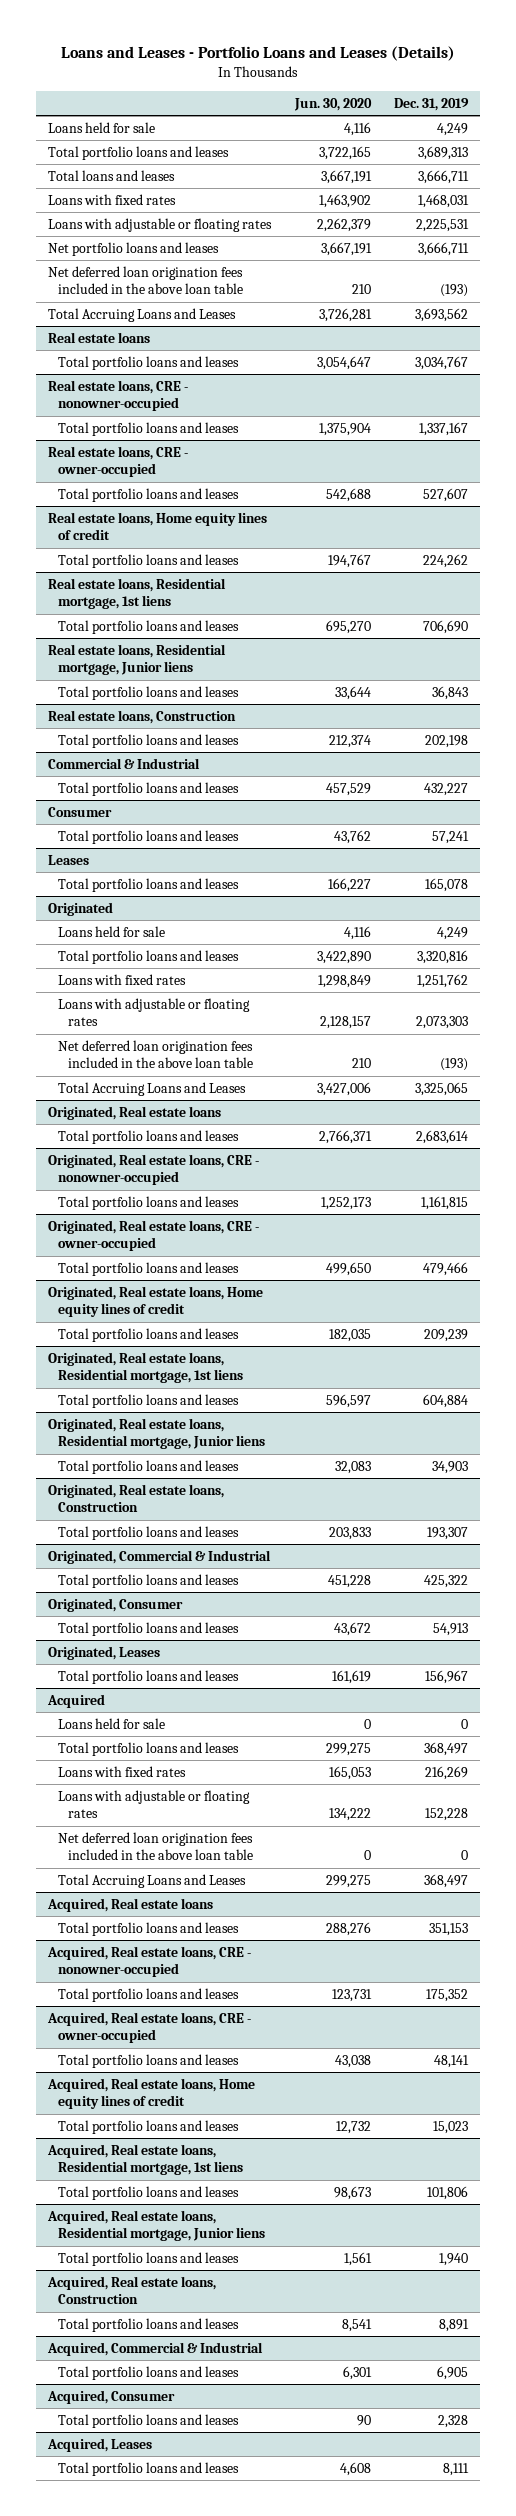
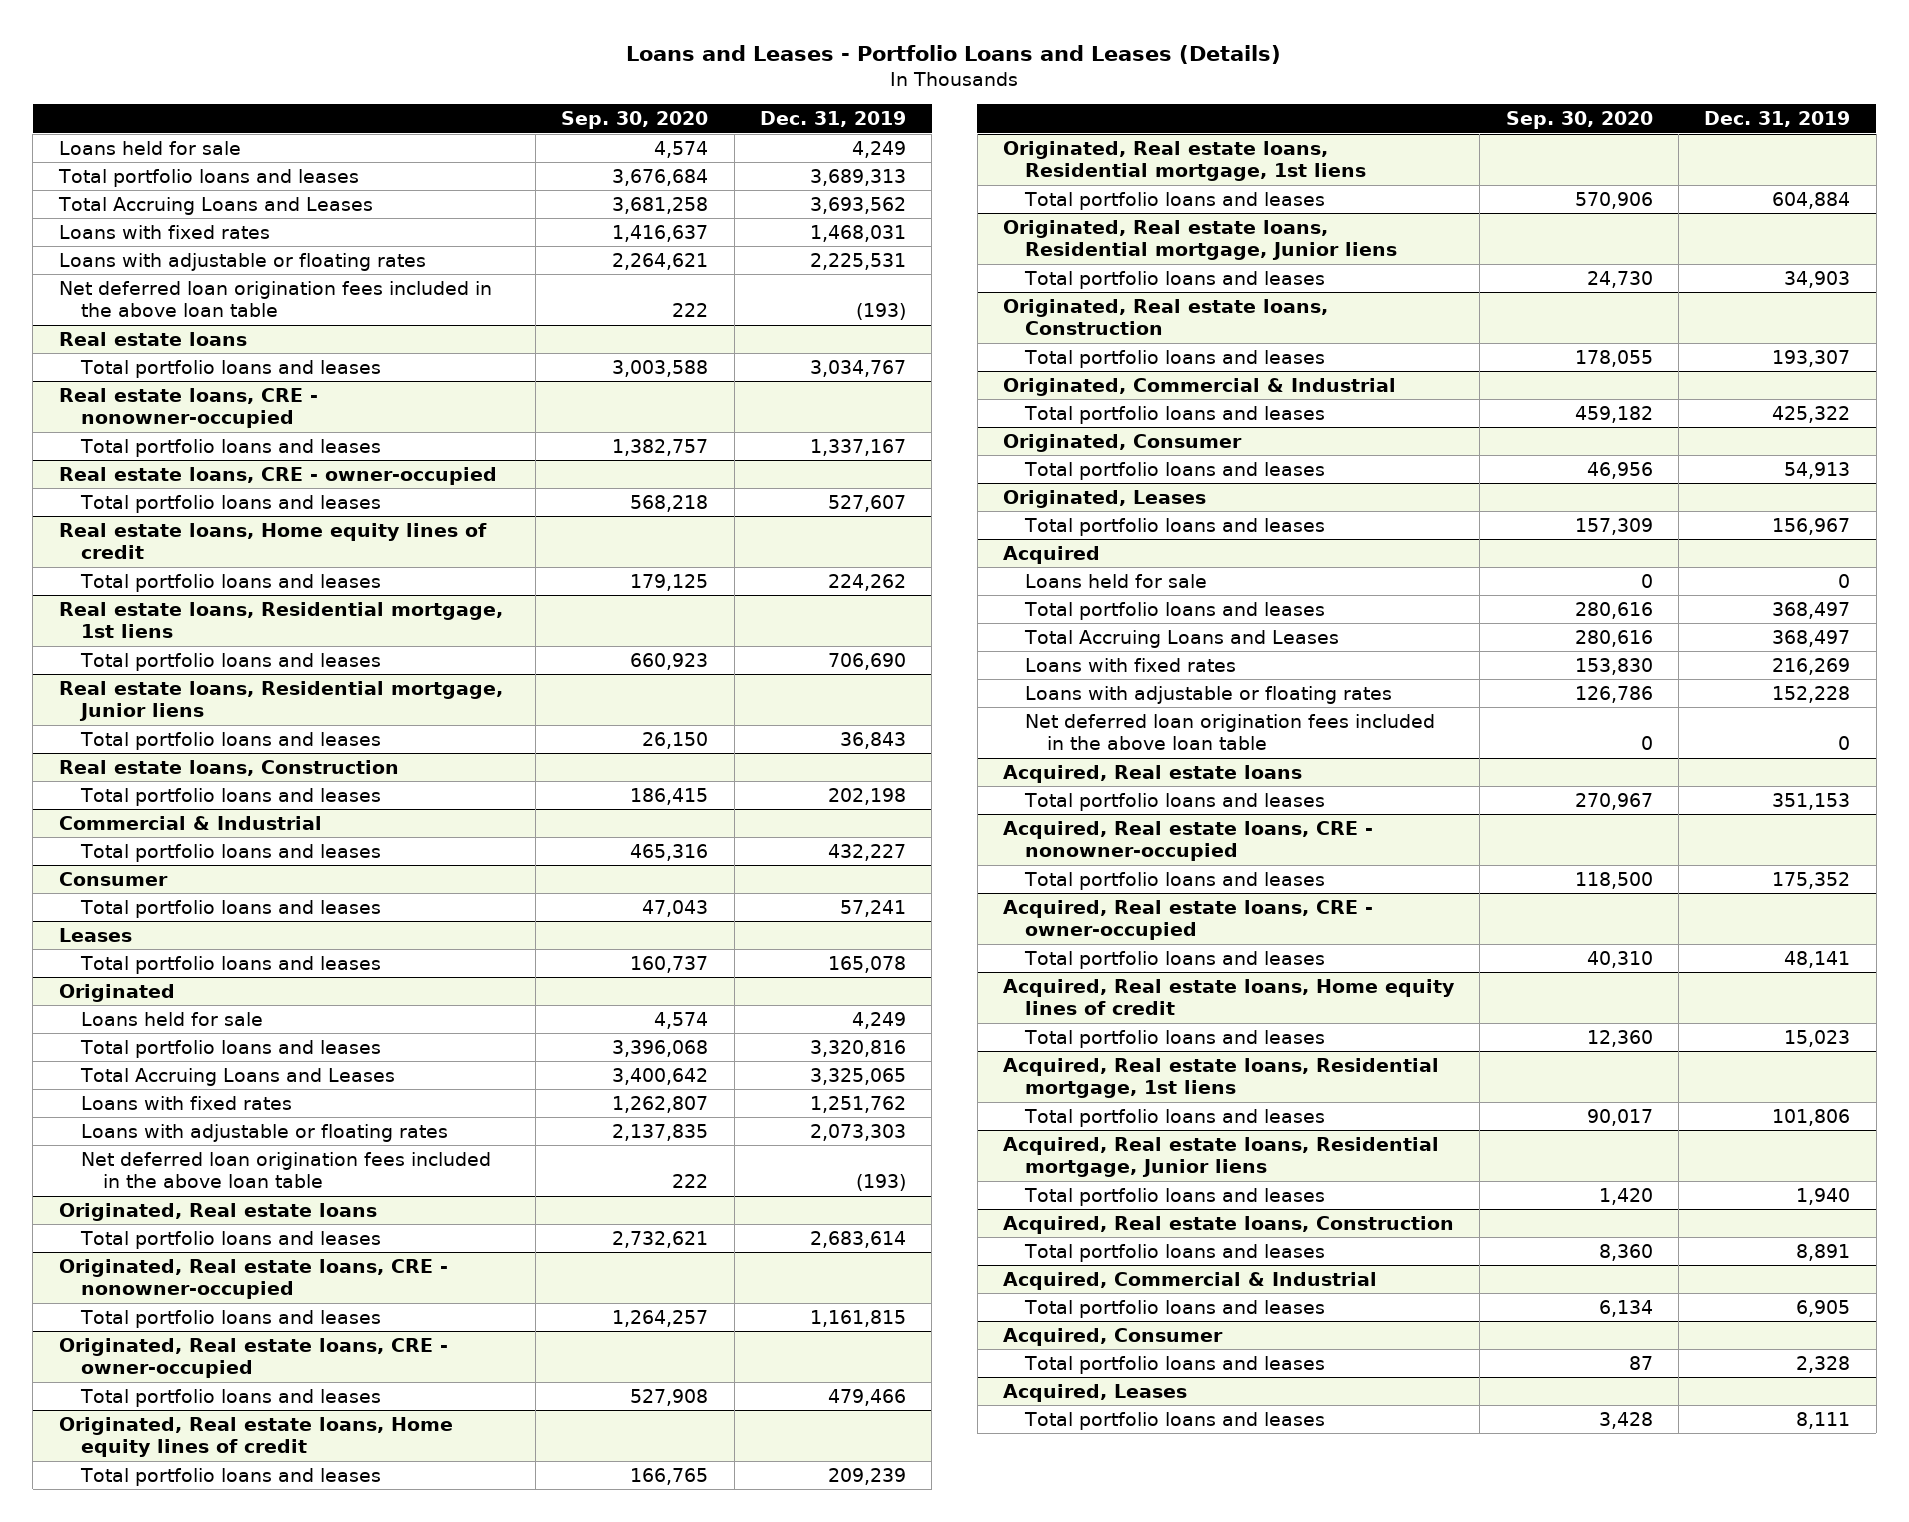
[293,97,372,111] Jun. 30, 2020 -> none
none -> [561,111,709,130] Sep. 30, 2020
[47,169,175,181] Total loans and leases -> none
[47,307,236,322] Total Accruing Loans and Leases -> [57,196,373,215] Total Accruing Loans and Leases
[47,241,219,256] Net portfolio loans and leases -> none
[58,1081,247,1096] Total Accruing Loans and Leases -> [79,1067,395,1086] Total Accruing Loans and Leases
[58,1873,247,1888] Total Accruing Loans and Leases -> [1024,629,1340,648] Total Accruing Loans and Leases

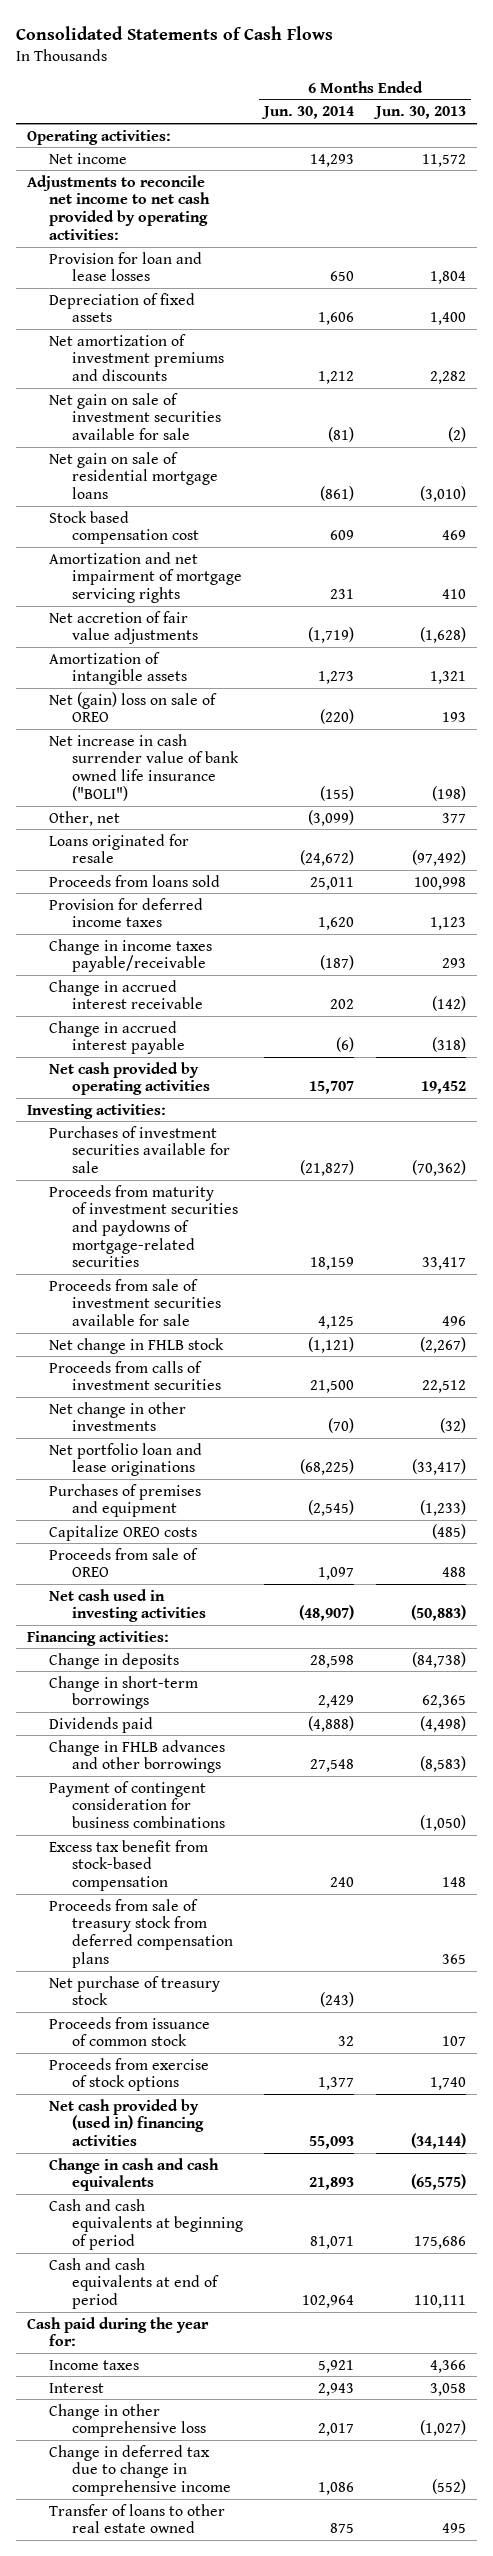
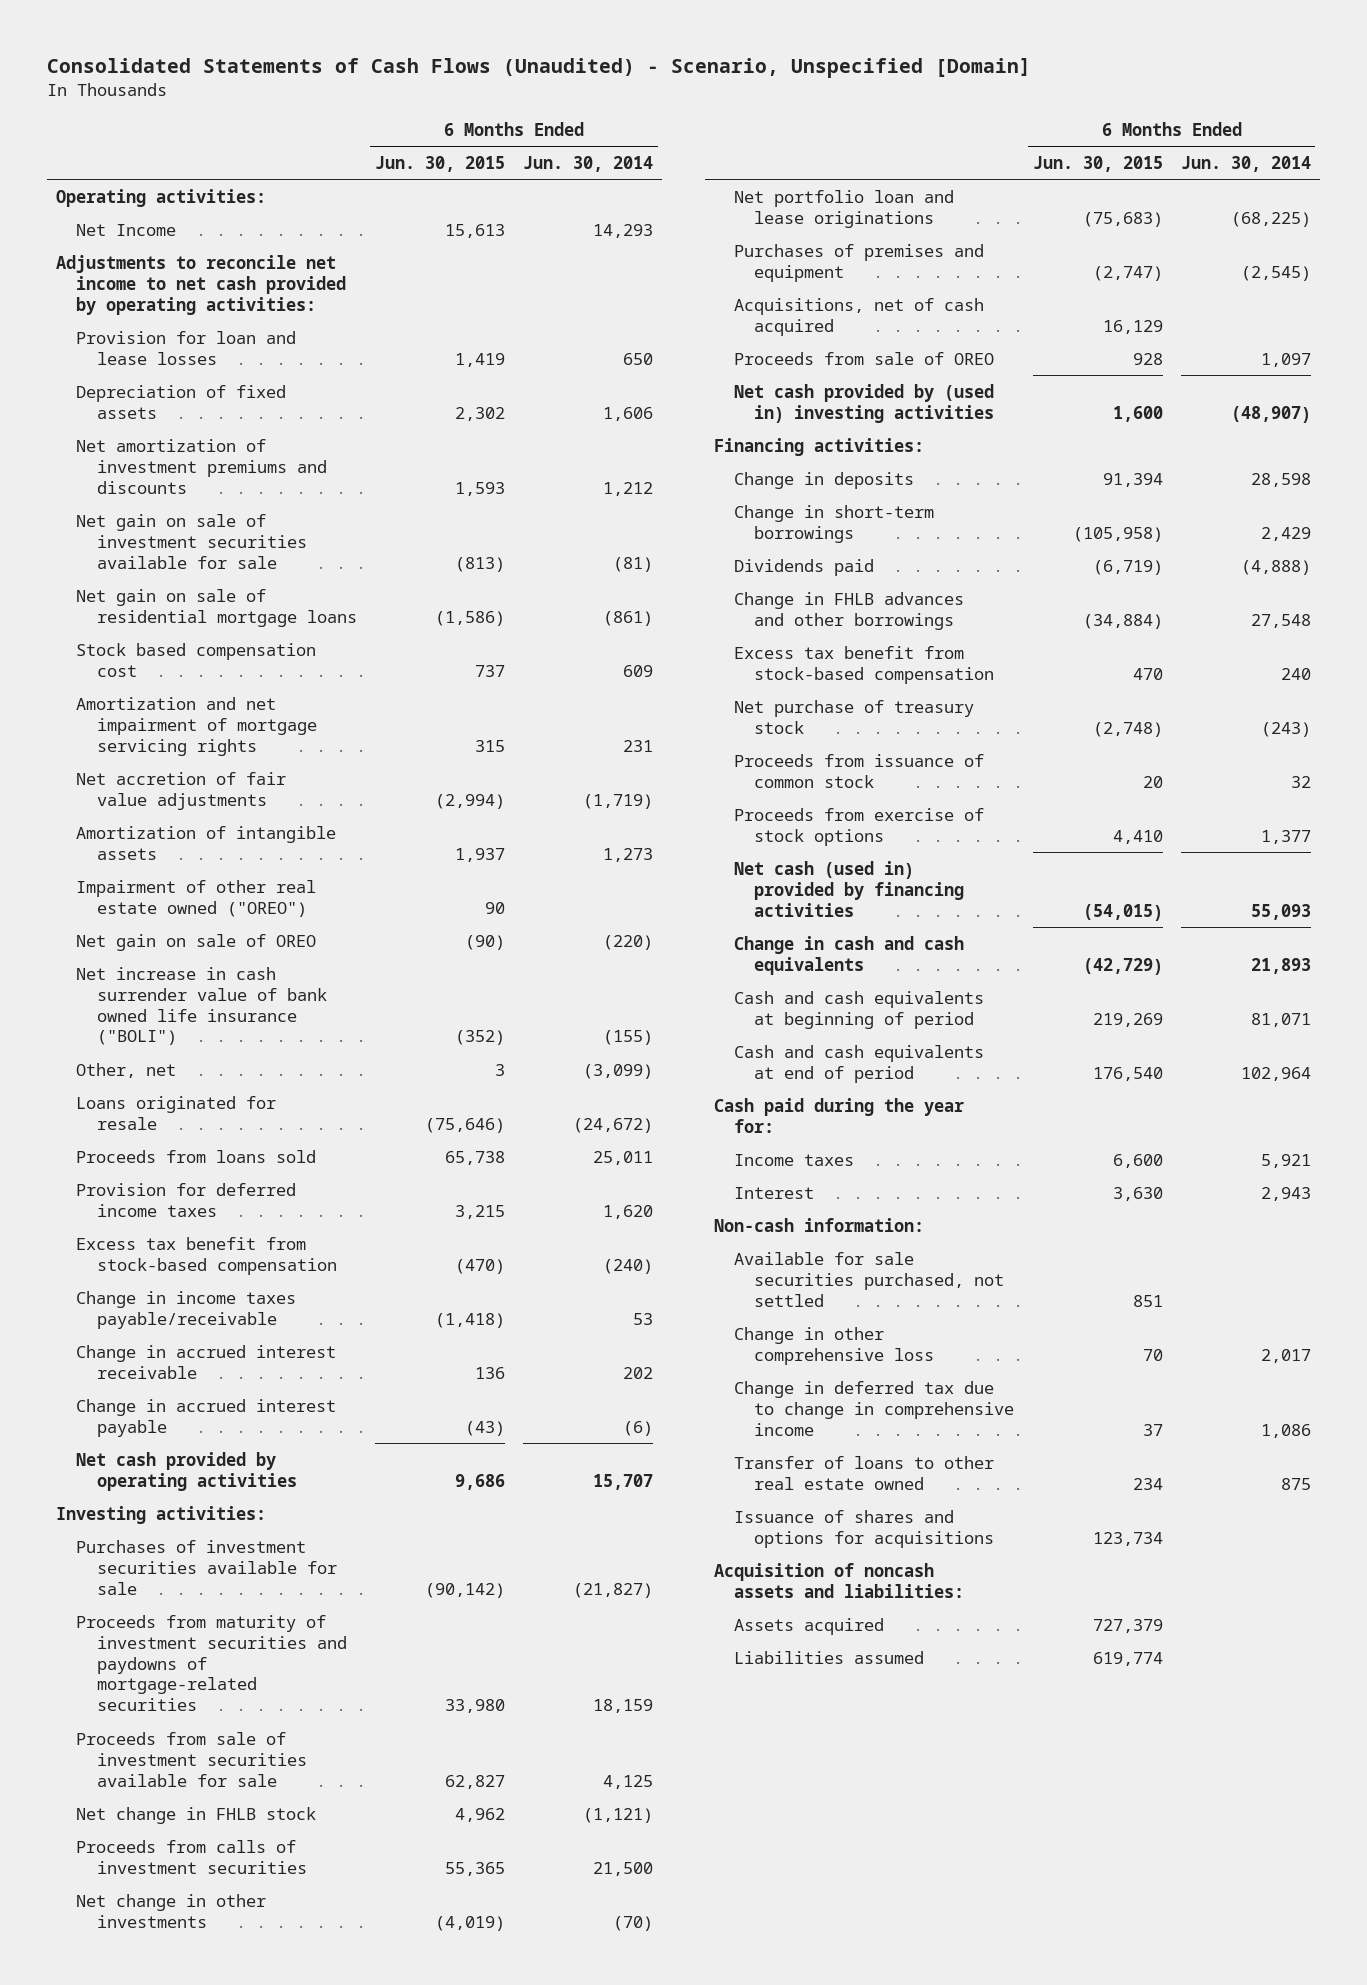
[16,25,334,40] Consolidated Statements of Cash Flows -> [46,58,1031,79] Consolidated Statements of Cash Flows (Unaudited) - Scenario, Unspecified [Domain]
[372,106,466,120] Jun. 30, 2013 -> none
none -> [374,156,505,173] Jun. 30, 2015
[49,152,128,164] Net income -> [76,223,177,236] Net Income
none -> [76,879,317,917] Impairment of other real estate owned ("OREO")
[49,691,218,723] Net (gain) loss on sale of OREO -> [76,933,317,951] Net gain on sale of OREO
none -> [76,1236,337,1275] Excess tax benefit from stock-based compensation
[320,955,355,971] (187) -> [633,1312,654,1325] 53
[49,1524,198,1541] Capitalize OREO costs -> none
none -> [734,297,985,336] Acquisitions, net of cash acquired
[49,1588,206,1623] Net cash used in investing activities -> [734,383,995,423] Net cash provided by (used in) investing activities
[49,1780,225,1828] Payment of contingent consideration for business combinations -> none
[49,1898,233,1968] Proceeds from sale of treasury stock from deferred compensation plans -> none
[49,2098,204,2146] Net cash provided by (used in) financing activities -> [734,860,965,917] Net cash (used in) provided by financing activities
none -> [713,1217,924,1232] Non-cash information:
none -> [734,1251,1005,1307] Available for sale securities purchased, not settled
none -> [734,1509,995,1548] Issuance of shares and options for acquisitions
none -> [713,1562,965,1598] Acquisition of noncash assets and liabilities:
none -> [734,1617,885,1635] Assets acquired
none -> [734,1650,925,1664] Liabilities assumed

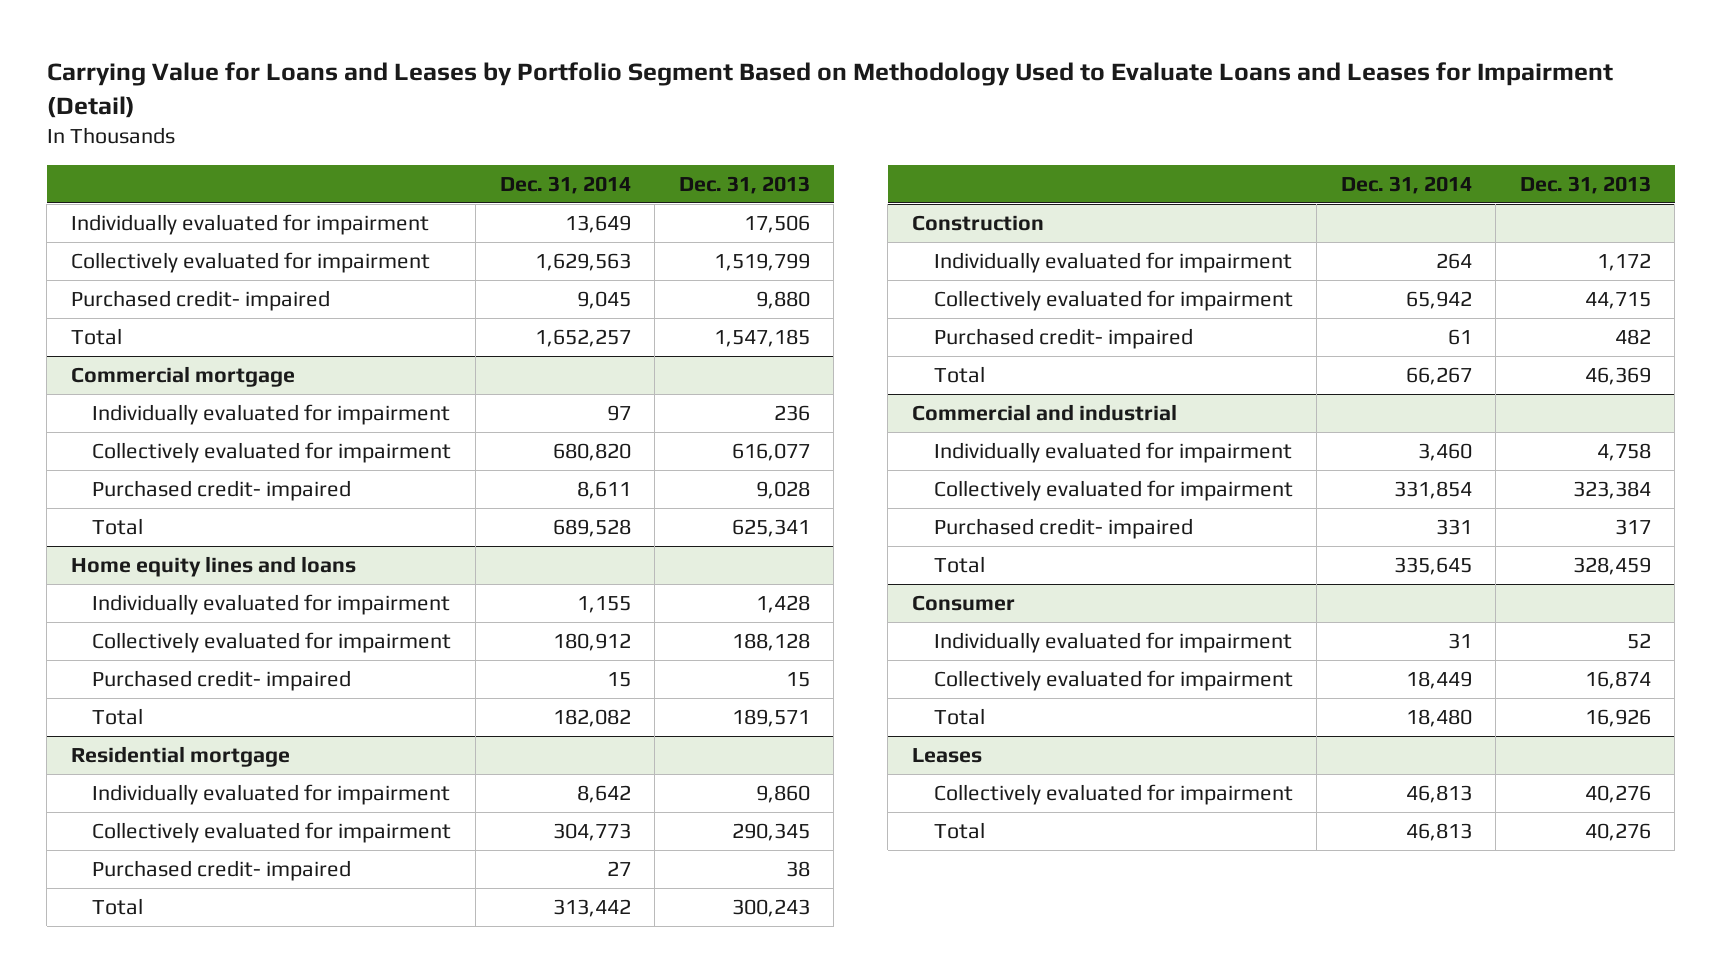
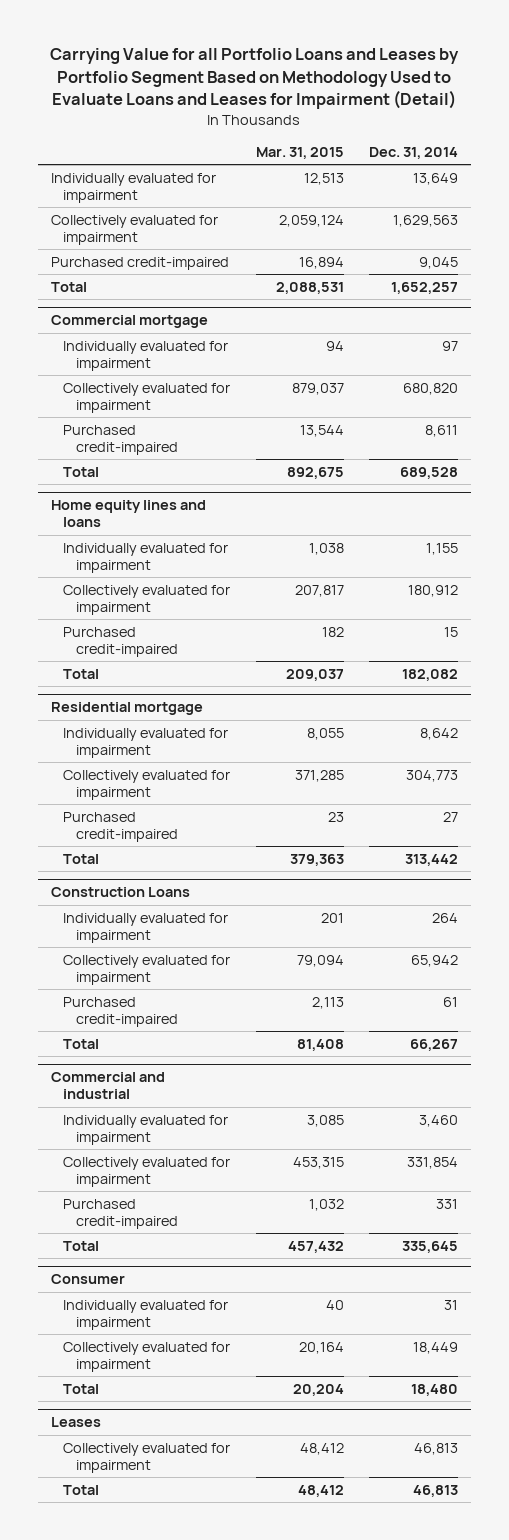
[46,62,1613,118] Carrying Value for Loans and Leases by Portfolio Segment Based on Methodology Used to Evaluate Loans and Leases for Impairment (Detail) -> [50,48,460,110] Carrying Value for all Portfolio Loans and Leases by Portfolio Segment Based on Methodology Used to Evaluate Loans and Leases for Impairment (Detail)
[678,175,810,194] Dec. 31, 2013 -> none
none -> [255,146,344,159] Mar. 31, 2015
[70,290,330,312] Purchased credit- impaired -> [50,256,229,270] Purchased credit-impaired
[92,480,352,502] Purchased credit- impaired -> [63,424,178,455] Purchased credit-impaired
[92,670,352,692] Purchased credit- impaired -> [63,626,178,657] Purchased credit-impaired
[92,860,352,882] Purchased credit- impaired -> [63,811,178,842] Purchased credit-impaired
[911,215,1044,232] Construction -> [50,887,190,898] Construction Loans
[933,328,1193,350] Purchased credit- impaired -> [63,996,178,1027] Purchased credit-impaired
[933,518,1193,540] Purchased credit- impaired -> [63,1198,178,1229] Purchased credit-impaired

